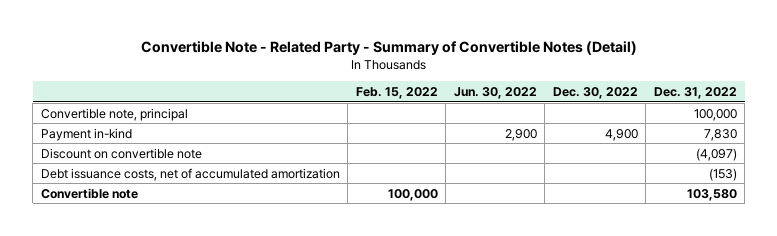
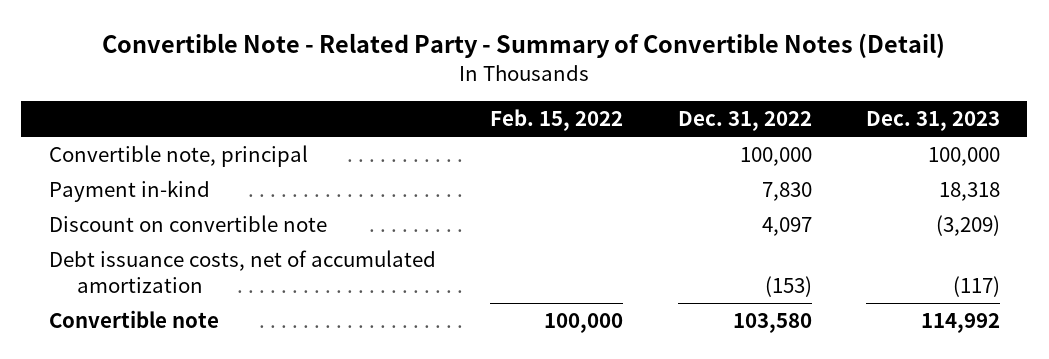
[453,86,537,99] Jun. 30, 2022 -> none
[552,86,638,99] Dec. 30, 2022 -> none
none -> [866,111,1001,132] Dec. 31, 2023
[695,147,737,161] (4,097) -> [761,216,812,236] 4,097

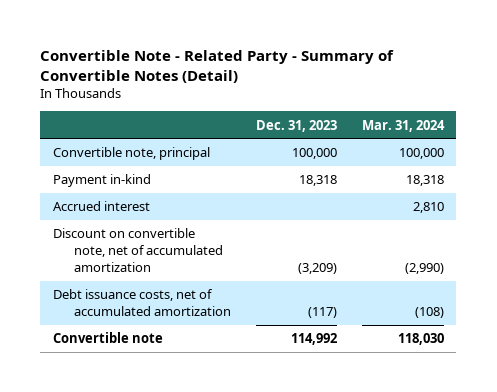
[490,109,624,132] Feb. 15, 2022 -> none
[677,111,812,132] Dec. 31, 2022 -> none
none -> [361,119,445,132] Mar. 31, 2024
none -> [52,201,150,212] Accrued interest
[48,214,327,232] Discount on convertible note -> [52,228,223,272] Discount on convertible note, net of accumulated amortization

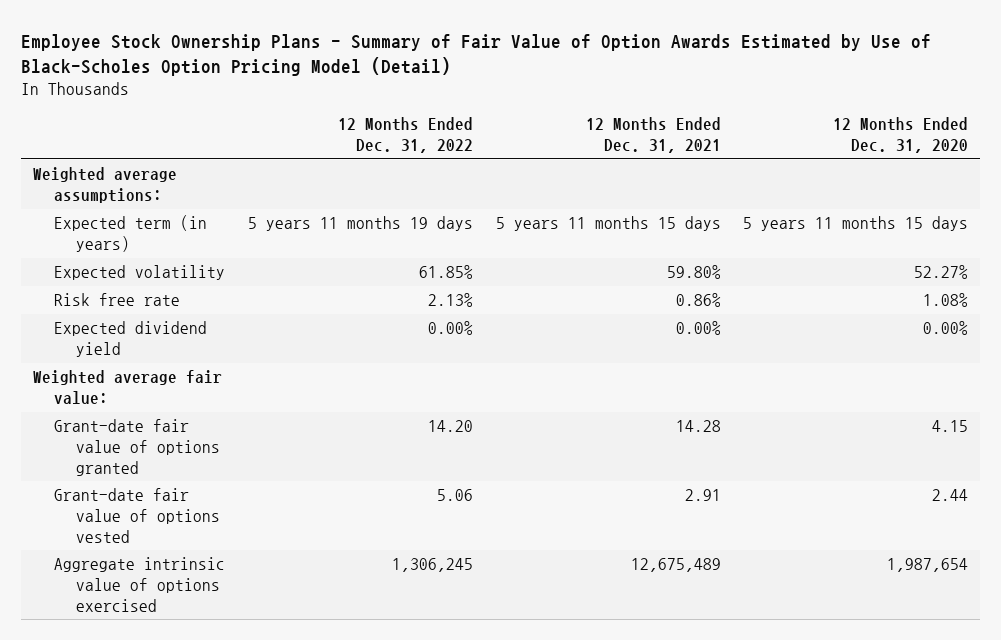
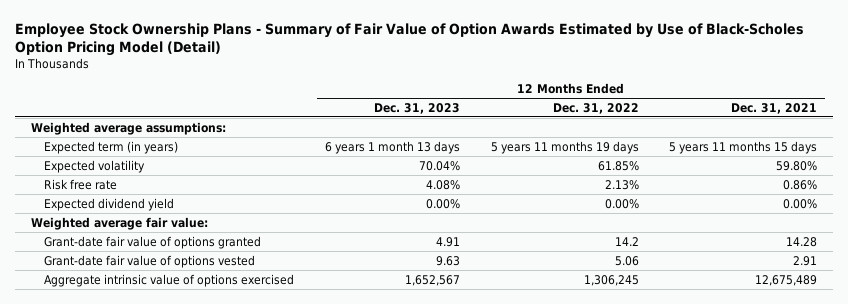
[833,117,969,154] 12 Months Ended Dec. 31, 2020 -> none
none -> [373,102,460,114] Dec. 31, 2023
[427,420,473,433] 14.20 -> [614,236,639,246] 14.2

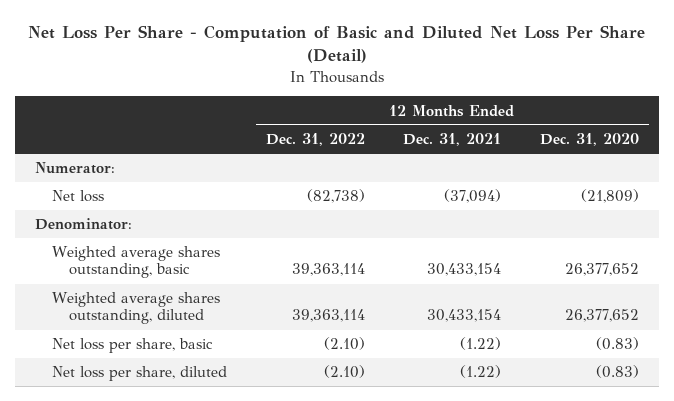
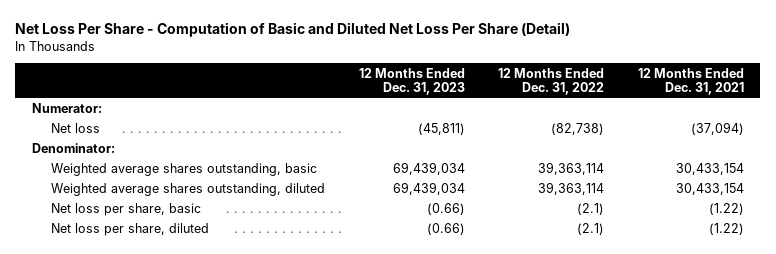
[540,133,640,147] Dec. 31, 2020 -> none
none -> [358,67,465,96] 12 Months Ended Dec. 31, 2023
[323,337,365,351] (2.10) -> [577,203,605,216] (2.1)
[323,365,365,379] (2.10) -> [577,223,605,236] (2.1)

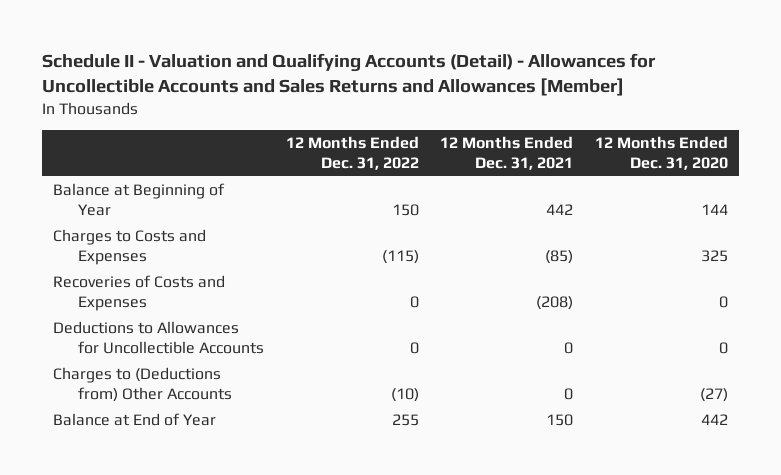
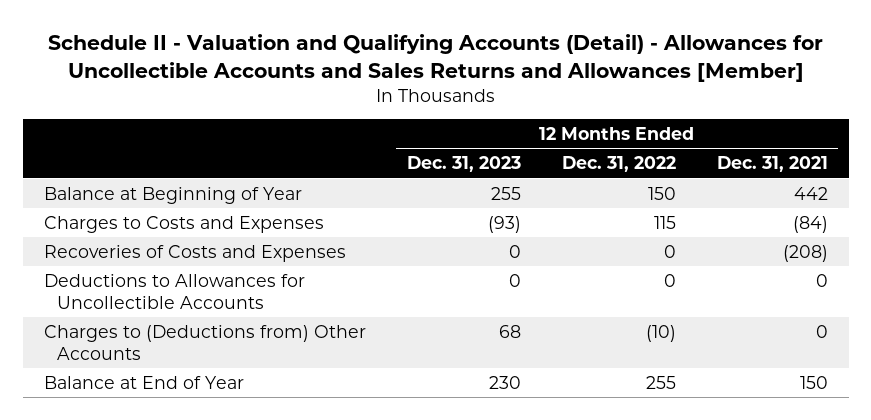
[595,136,729,170] 12 Months Ended Dec. 31, 2020 -> none
none -> [406,156,521,173] Dec. 31, 2023
[381,249,419,264] (115) -> [653,215,676,229] 115
[545,249,574,264] (85) -> [792,215,828,233] (84)

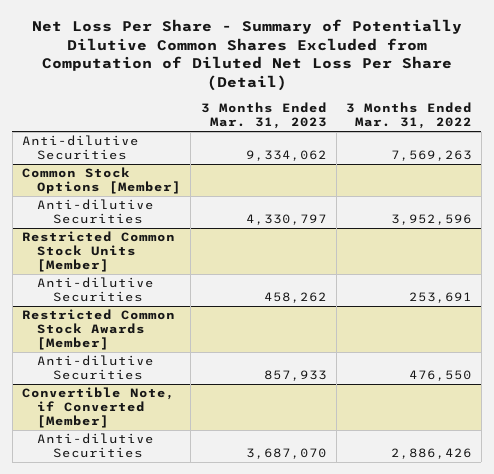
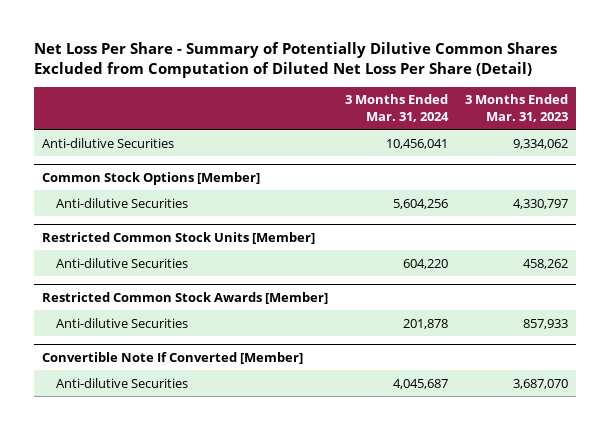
[345,102,472,129] 3 Months Ended Mar. 31, 2022 -> none
none -> [344,94,449,122] 3 Months Ended Mar. 31, 2024
[21,387,175,429] Convertible Note, if Converted [Member] -> [42,351,304,364] Convertible Note If Converted [Member]

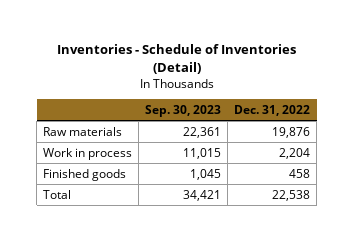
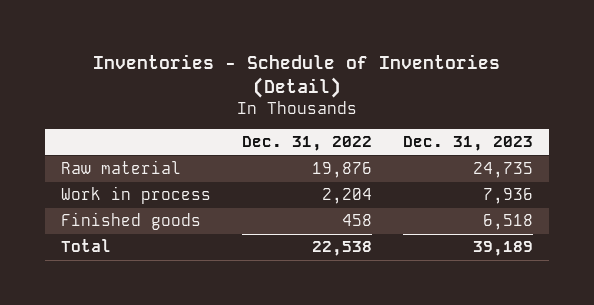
[145,104,222,117] Sep. 30, 2023 -> none
none -> [403,136,534,152] Dec. 31, 2023
[43,126,123,136] Raw materials -> [60,160,181,175] Raw material

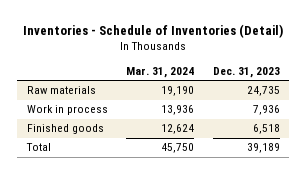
[241,136,372,152] Dec. 31, 2022 -> none
none -> [126,67,195,79] Mar. 31, 2024
[60,160,181,175] Raw material -> [26,86,96,95] Raw materials

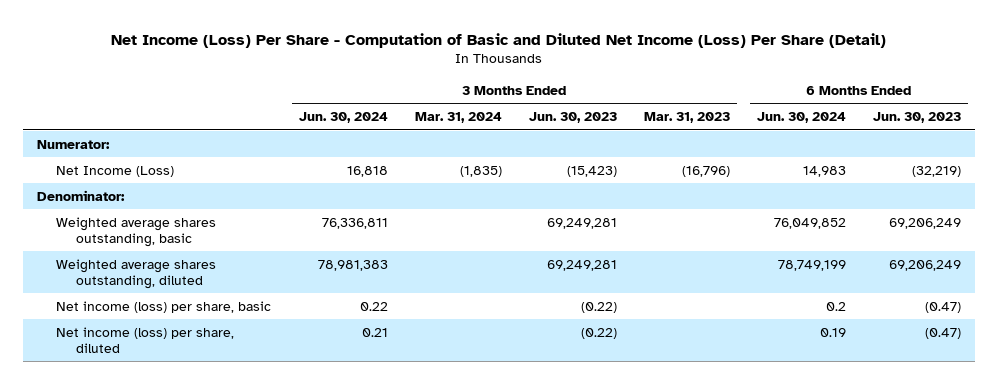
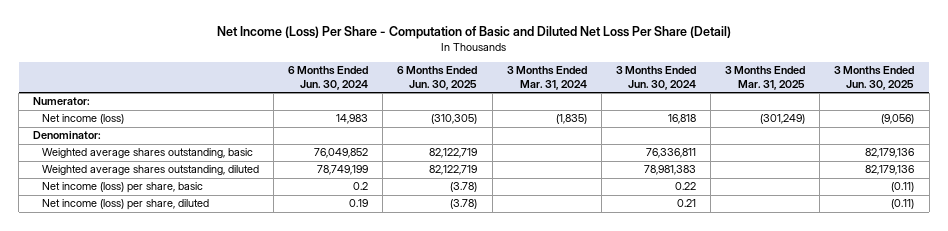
[111,32,887,48] Net Income (Loss) Per Share - Computation of Basic and Diluted Net Income (Loss) Per Share (Detail) -> [216,25,731,39] Net Income (Loss) Per Share - Computation of Basic and Diluted Net Loss Per Share (Detail)
[528,112,617,124] Jun. 30, 2023 -> none
[644,112,731,124] Mar. 31, 2023 -> none
[873,112,962,124] Jun. 30, 2023 -> none
none -> [397,66,478,90] 6 Months Ended Jun. 30, 2025
none -> [725,66,806,90] 3 Months Ended Mar. 31, 2025
none -> [834,66,915,90] 3 Months Ended Jun. 30, 2025
[56,165,175,177] Net Income (Loss) -> [41,114,124,125] Net income (loss)

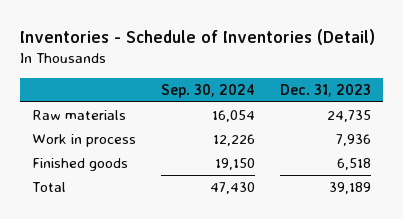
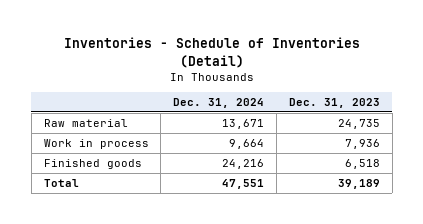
[161,83,256,98] Sep. 30, 2024 -> none
none -> [173,97,265,108] Dec. 31, 2024
[32,110,127,121] Raw materials -> [43,119,128,128] Raw material

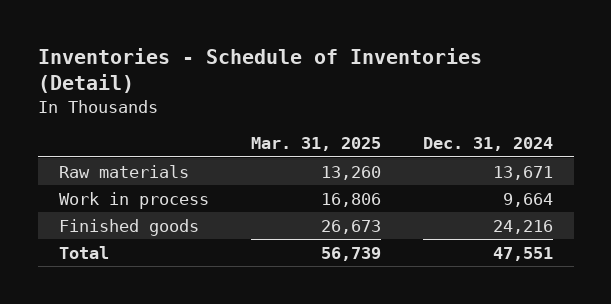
[288,97,380,108] Dec. 31, 2023 -> none
none -> [250,137,381,152] Mar. 31, 2025
[43,119,128,128] Raw material -> [58,164,189,178] Raw materials

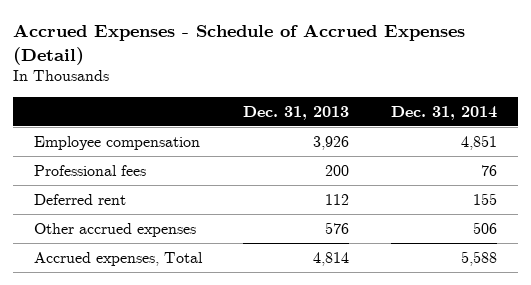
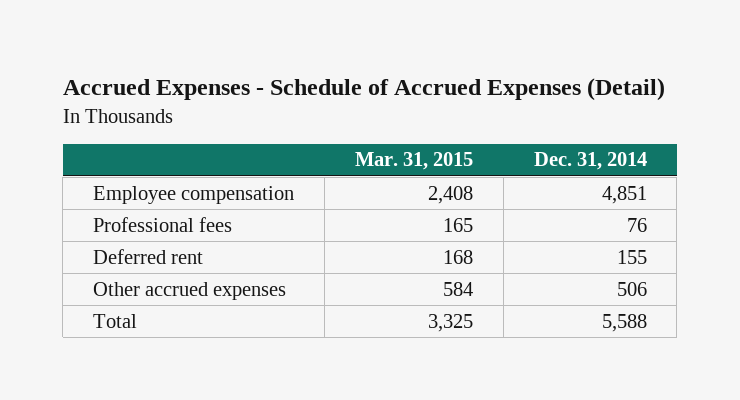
[243,105,350,120] Dec. 31, 2013 -> none
none -> [354,152,473,171] Mar. 31, 2015
[33,251,203,266] Accrued expenses, Total -> [93,313,138,328] Total

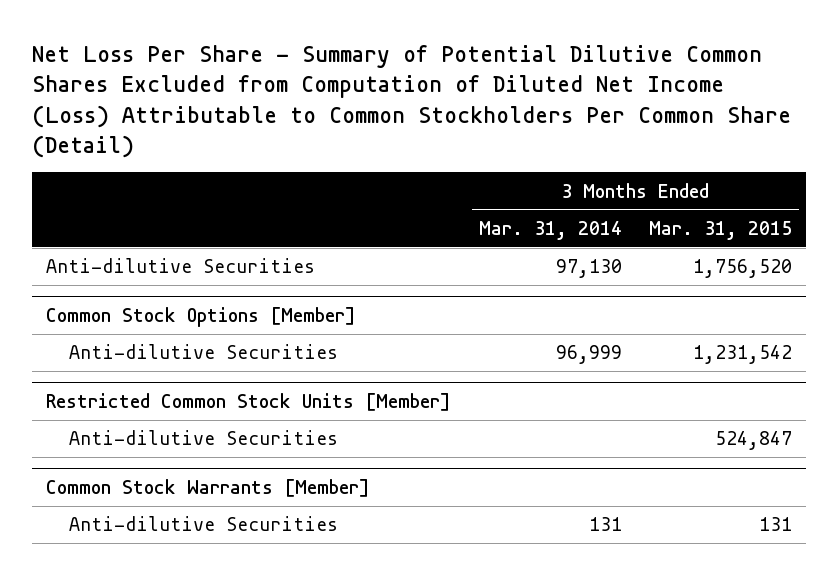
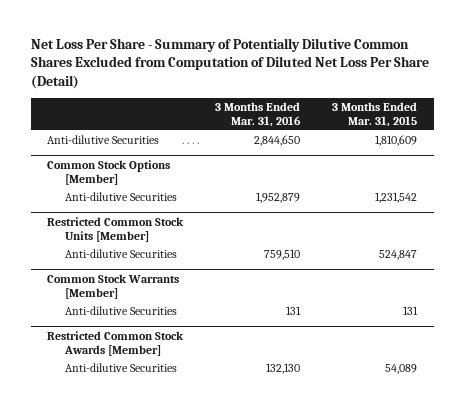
[32,45,792,158] Net Loss Per Share - Summary of Potential Dilutive Common Shares Excluded from Computation of Diluted Net Income (Loss) Attributable to Common Stockholders Per Common Share (Detail) -> [30,37,429,89] Net Loss Per Share - Summary of Potentially Dilutive Common Shares Excluded from Computation of Diluted Net Loss Per Share (Detail)
[478,220,622,240] Mar. 31, 2014 -> none
none -> [215,101,302,127] 3 Months Ended Mar. 31, 2016
[693,259,793,279] 1,756,520 -> [375,135,418,147] 1,810,609
none -> [46,330,184,356] Restricted Common Stock Awards [Member]
none -> [64,363,177,373] Anti-dilutive Securities

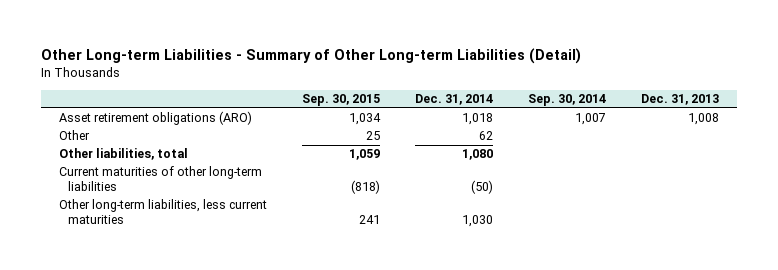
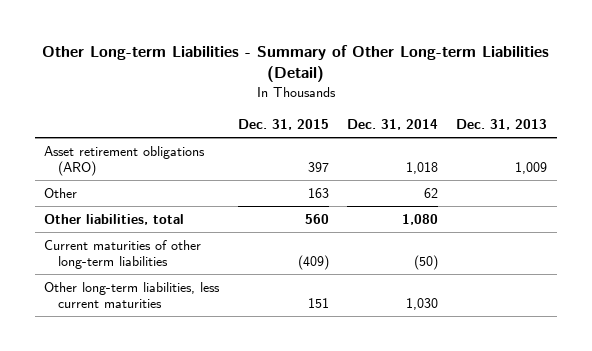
[301,94,380,107] Sep. 30, 2015 -> none
[527,94,606,107] Sep. 30, 2014 -> none
none -> [237,119,329,131] Dec. 31, 2015
[688,113,720,126] 1,008 -> [515,162,548,175] 1,009

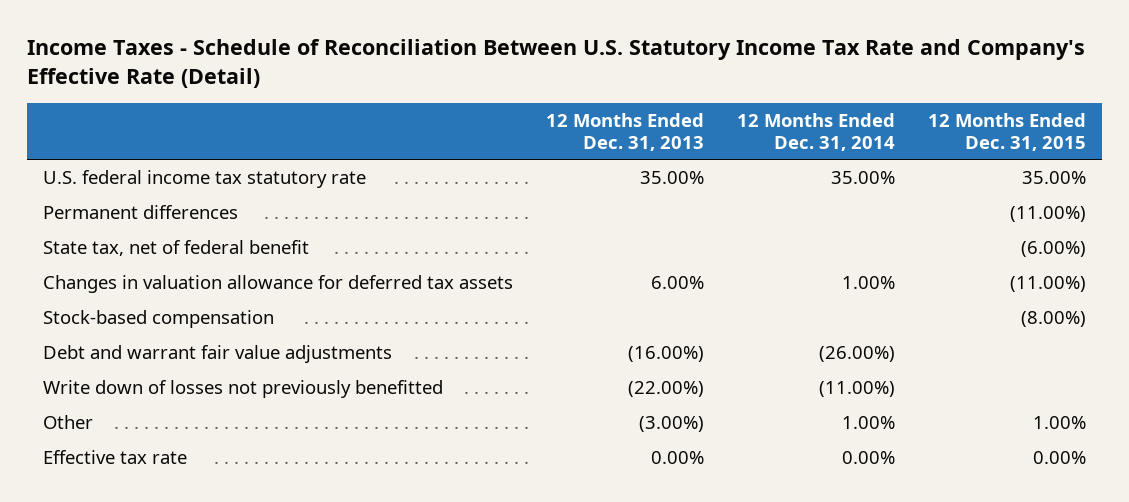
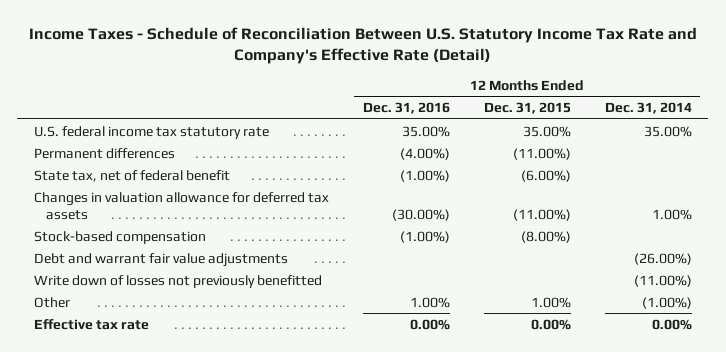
[545,112,704,151] 12 Months Ended Dec. 31, 2013 -> none
none -> [362,101,450,114] Dec. 31, 2016
[841,415,895,429] 1.00% -> [641,296,692,309] (1.00%)

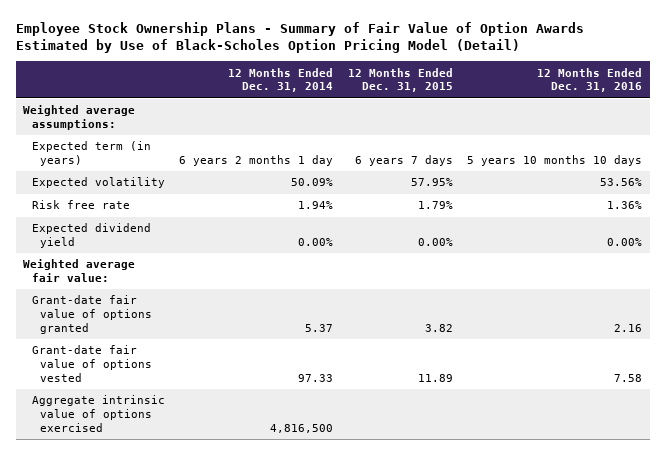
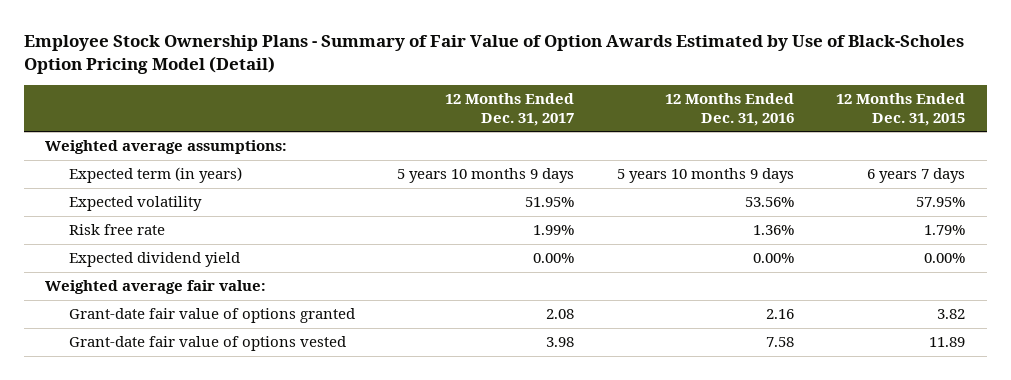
[228,67,334,93] 12 Months Ended Dec. 31, 2014 -> none
none -> [445,93,575,126] 12 Months Ended Dec. 31, 2017
[467,155,643,167] 5 years 10 months 10 days -> [616,168,794,184] 5 years 10 months 9 days
[31,395,165,432] Aggregate intrinsic value of options exercised -> none

